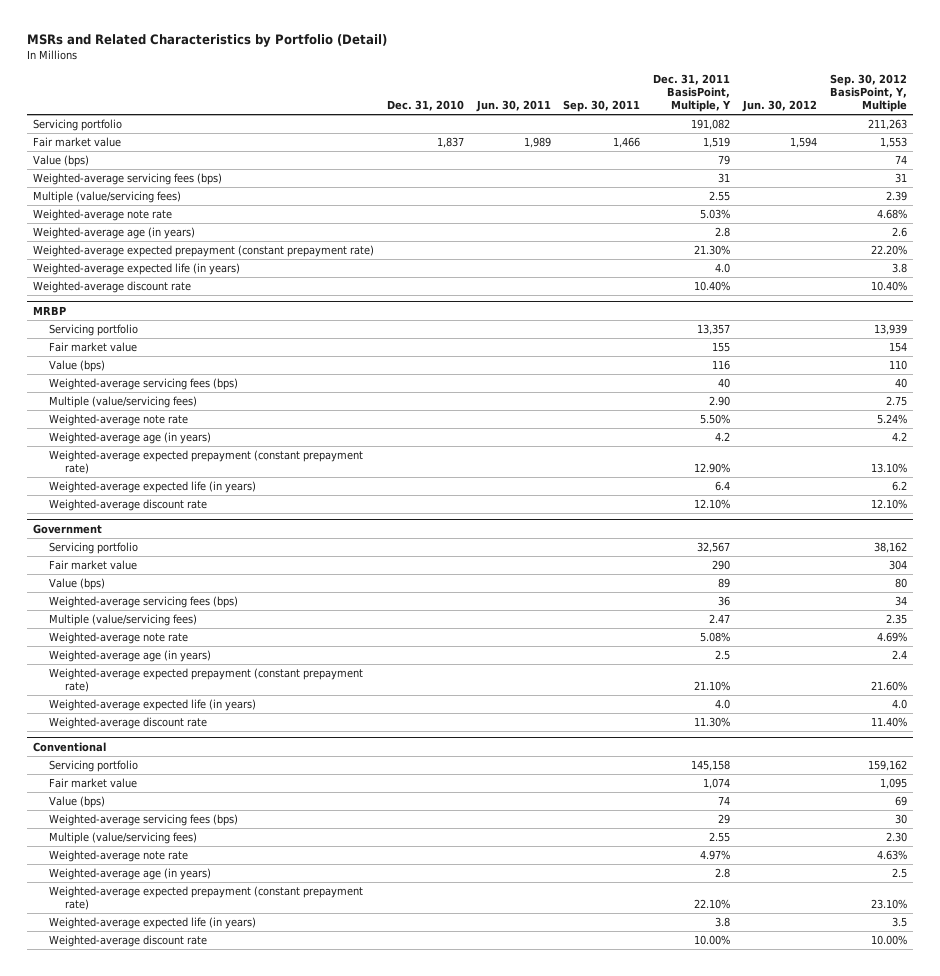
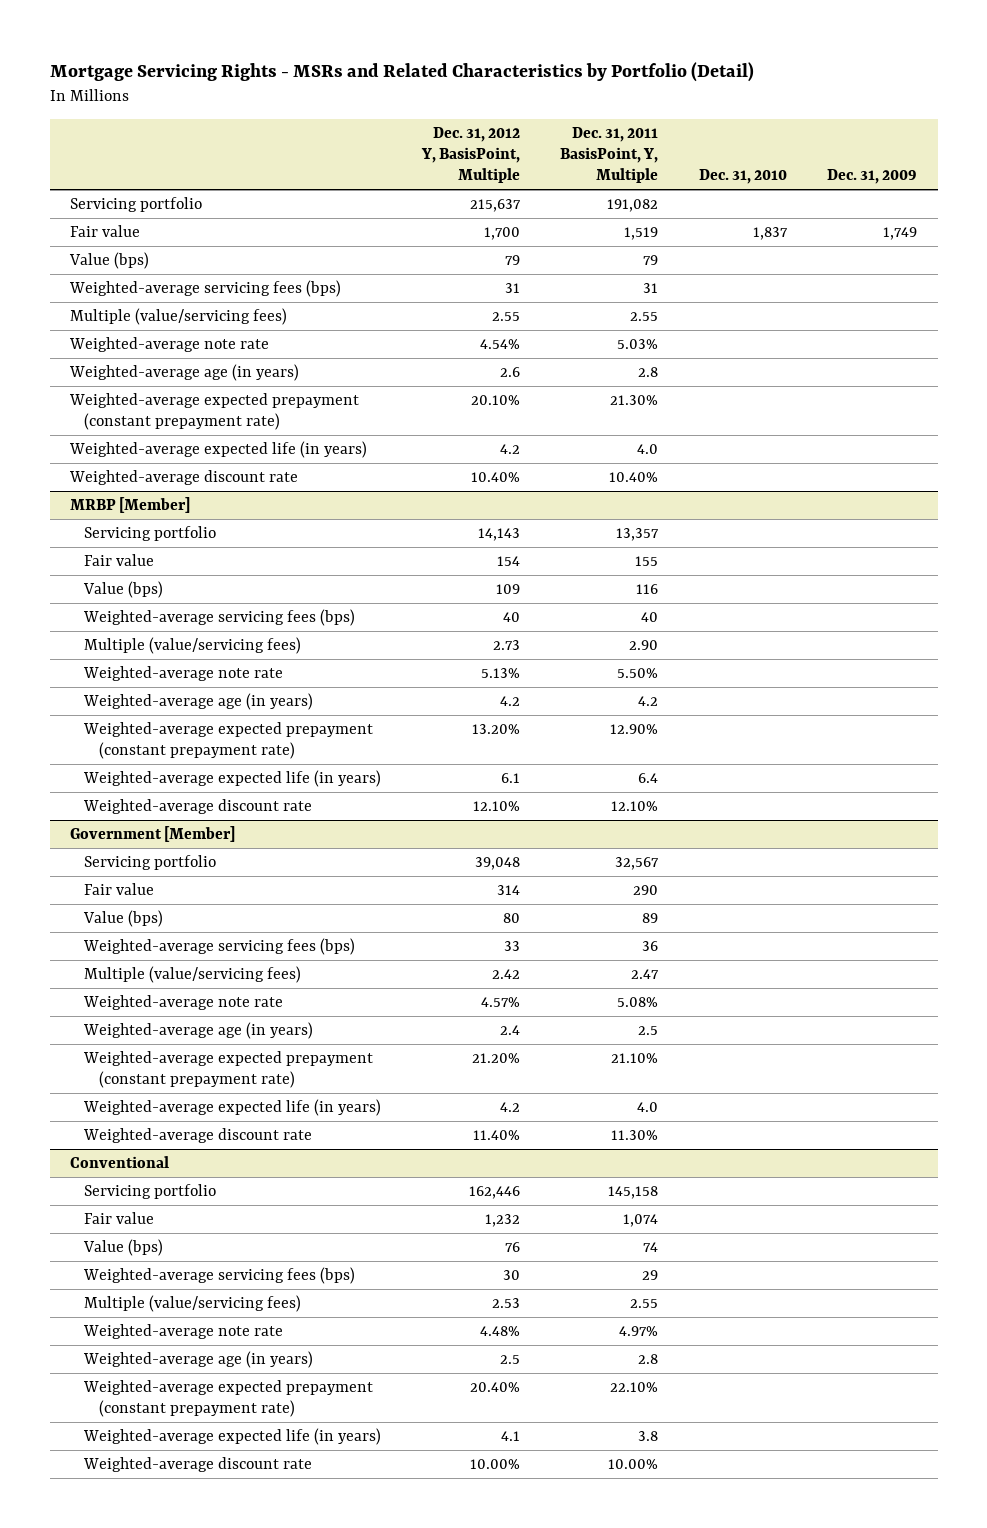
[26,33,387,47] MSRs and Related Characteristics by Portfolio (Detail) -> [49,62,754,83] Mortgage Servicing Rights - MSRs and Related Characteristics by Portfolio (Detail)
[475,99,551,112] Jun. 30, 2011 -> none
[563,99,641,112] Sep. 30, 2011 -> none
[653,73,732,112] Dec. 31, 2011 BasisPoint, Multiple, Y -> none
[742,99,818,112] Jun. 30, 2012 -> none
[829,73,907,112] Sep. 30, 2012 BasisPoint, Y, Multiple -> none
none -> [420,127,520,184] Dec. 31, 2012 Y, BasisPoint, Multiple
none -> [560,127,659,184] Dec. 31, 2011 BasisPoint, Y, Multiple
none -> [827,169,918,185] Dec. 31, 2009
[32,137,121,148] Fair market value -> [69,225,140,238] Fair value
[32,305,66,315] MRBP -> [69,497,190,514] MRBP [Member]
[49,342,138,353] Fair market value -> [84,554,155,567] Fair value
[32,523,102,534] Government -> [69,826,235,843] Government [Member]
[49,560,138,571] Fair market value -> [84,883,155,896] Fair value
[49,778,138,789] Fair market value -> [84,1212,155,1225] Fair value

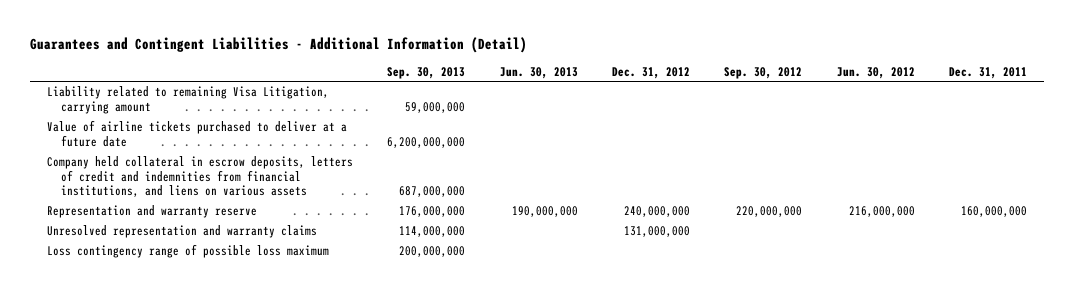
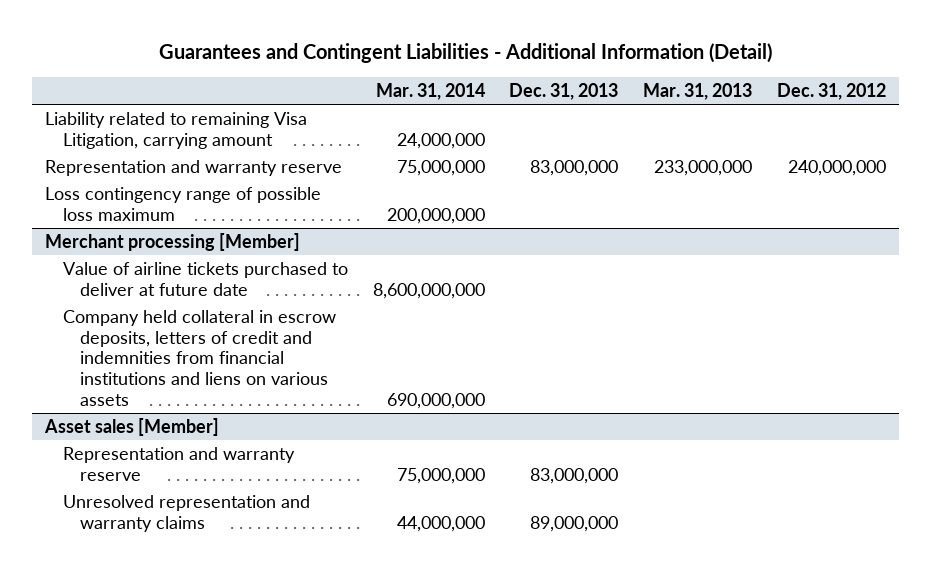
[387,66,466,79] Sep. 30, 2013 -> none
[499,66,578,79] Jun. 30, 2013 -> none
[724,66,803,79] Sep. 30, 2012 -> none
[836,66,915,79] Jun. 30, 2012 -> none
[949,66,1028,79] Dec. 31, 2011 -> none
none -> [375,82,485,100] Mar. 31, 2014
none -> [509,82,619,100] Dec. 31, 2013
none -> [643,82,753,100] Mar. 31, 2013
[46,120,347,147] Value of airline tickets purchased to deliver at a future date -> none
[46,156,353,198] Company held collateral in escrow deposits, letters of credit and indemnities from financial institutions, and liens on various assets -> none
[46,225,317,239] Unresolved representation and warranty claims -> none
none -> [44,232,300,251] Merchant processing [Member]
none -> [62,261,348,296] Value of airline tickets purchased to deliver at future date
none -> [62,309,336,406] Company held collateral in escrow deposits, letters of credit and indemnities from financial institutions and liens on various assets
none -> [43,417,219,436] Asset sales [Member]
none -> [62,446,295,481] Representation and warranty reserve
none -> [62,494,310,532] Unresolved representation and warranty claims

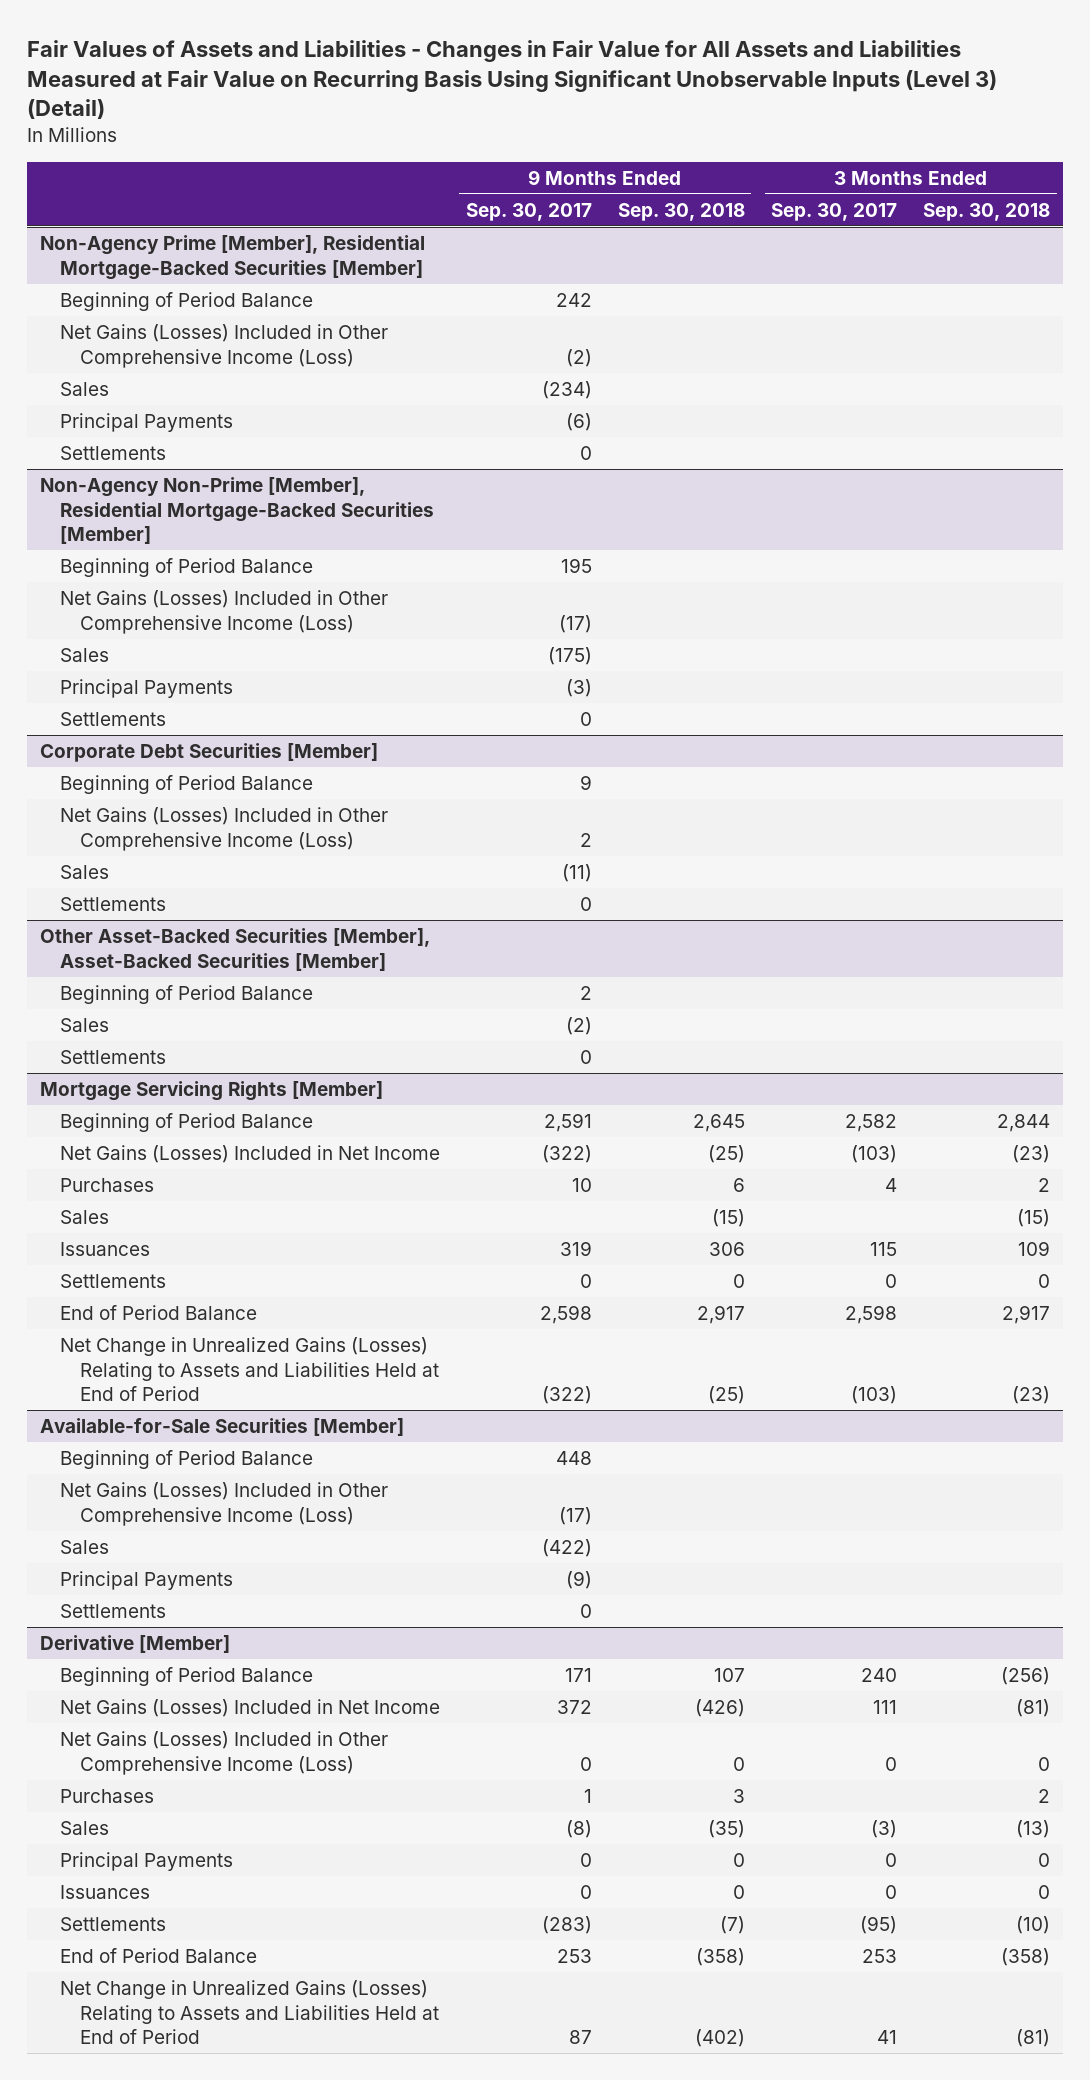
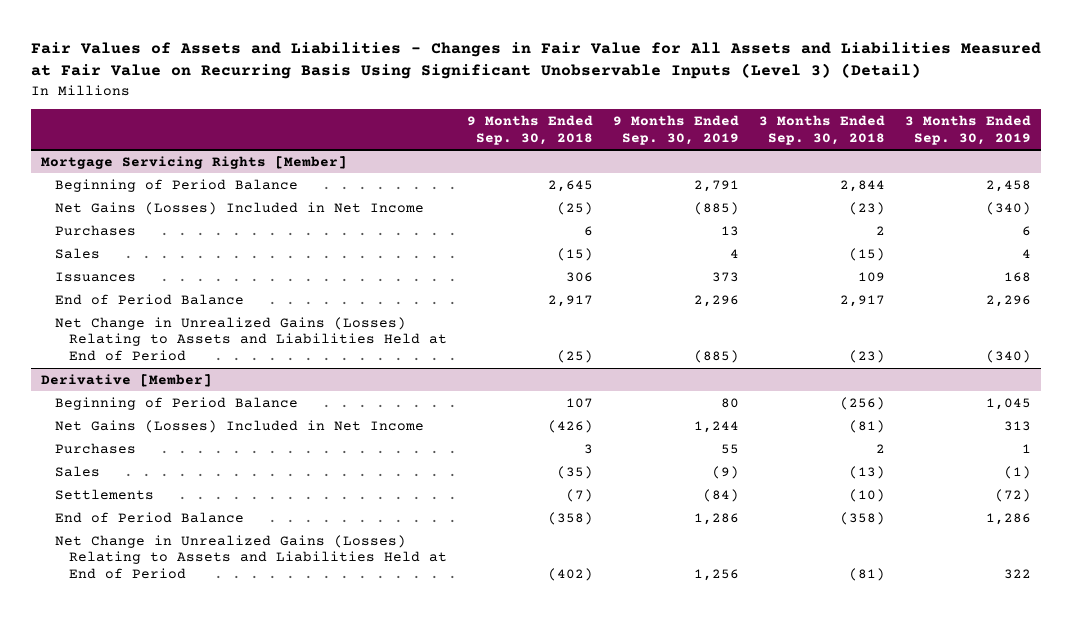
[465,202,592,221] Sep. 30, 2017 -> none
[771,202,898,221] Sep. 30, 2017 -> none
none -> [612,115,739,145] 9 Months Ended Sep. 30, 2019
none -> [905,115,1032,145] 3 Months Ended Sep. 30, 2019
[40,235,426,280] Non-Agency Prime [Member], Residential Mortgage-Backed Securities [Member] -> none
[59,292,313,312] Beginning of Period Balance -> none
[59,324,388,368] Net Gains (Losses) Included in Other Comprehensive Income (Loss) -> none
[59,382,109,397] Sales -> none
[59,413,233,433] Principal Payments -> none
[59,446,166,461] Settlements -> none
[40,477,434,545] Non-Agency Non-Prime [Member], Residential Mortgage-Backed Securities [Member] -> none
[59,558,313,578] Beginning of Period Balance -> none
[59,590,388,634] Net Gains (Losses) Included in Other Comprehensive Income (Loss) -> none
[59,648,109,663] Sales -> none
[59,679,233,699] Principal Payments -> none
[59,712,166,727] Settlements -> none
[40,743,379,763] Corporate Debt Securities [Member] -> none
[59,775,313,795] Beginning of Period Balance -> none
[59,807,388,851] Net Gains (Losses) Included in Other Comprehensive Income (Loss) -> none
[59,865,109,880] Sales -> none
[59,897,166,912] Settlements -> none
[40,928,431,971] Other Asset-Backed Securities [Member], Asset-Backed Securities [Member] -> none
[59,985,313,1005] Beginning of Period Balance -> none
[59,1018,109,1033] Sales -> none
[59,1050,166,1065] Settlements -> none
[59,1274,166,1289] Settlements -> none
[40,1418,405,1437] Available-for-Sale Securities [Member] -> none
[59,1450,313,1470] Beginning of Period Balance -> none
[59,1482,388,1526] Net Gains (Losses) Included in Other Comprehensive Income (Loss) -> none
[59,1540,109,1555] Sales -> none
[59,1571,233,1591] Principal Payments -> none
[59,1604,166,1619] Settlements -> none
[59,1731,388,1775] Net Gains (Losses) Included in Other Comprehensive Income (Loss) -> none
[59,1852,233,1872] Principal Payments -> none
[59,1885,150,1900] Issuances -> none

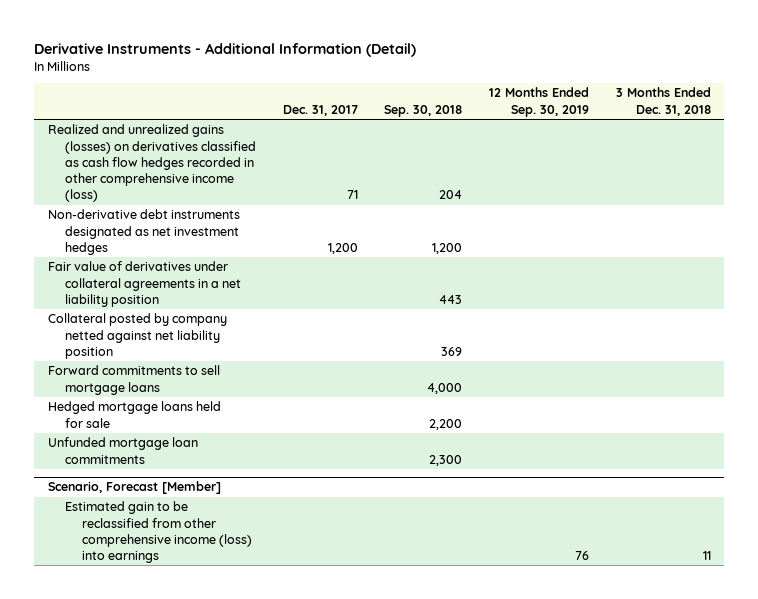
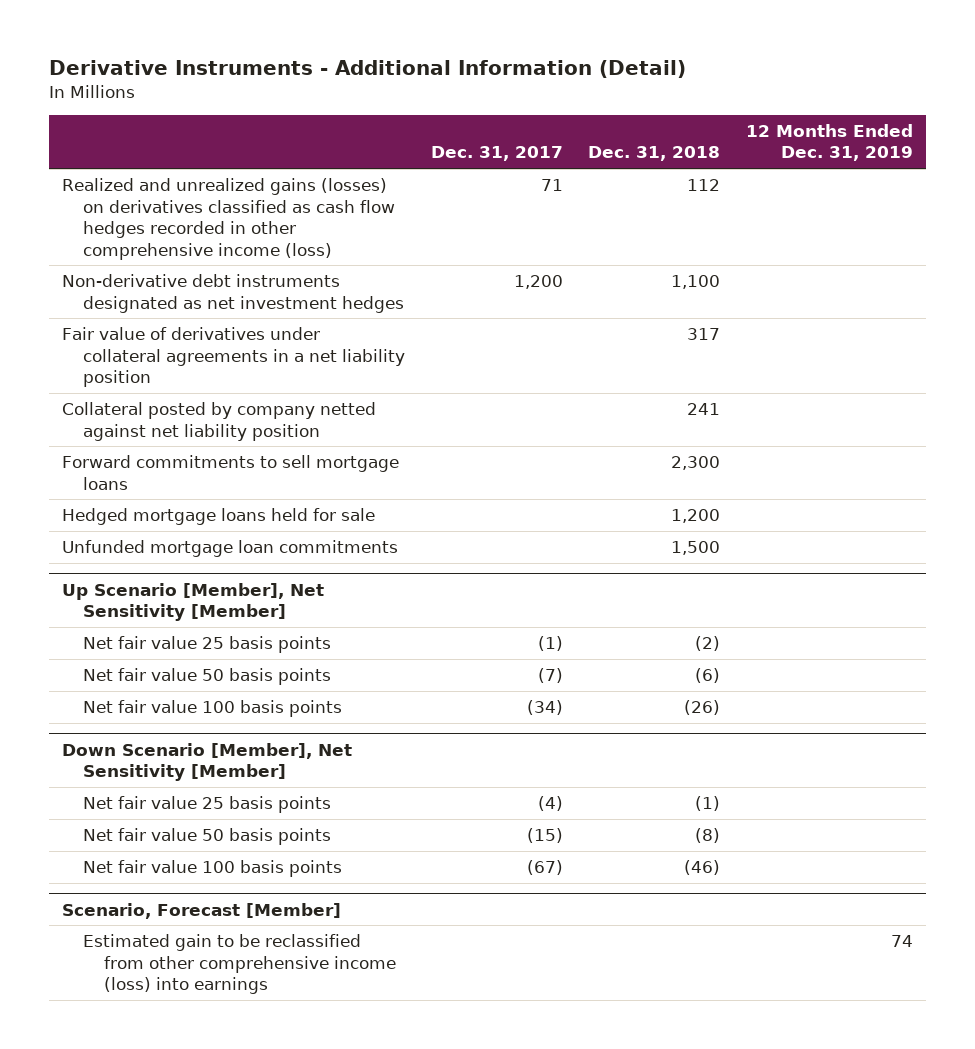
[384,104,463,117] Sep. 30, 2018 -> none
[489,87,590,117] 12 Months Ended Sep. 30, 2019 -> none
[615,87,711,116] 3 Months Ended Dec. 31, 2018 -> none
none -> [588,146,721,162] Dec. 31, 2018
none -> [746,123,914,162] 12 Months Ended Dec. 31, 2019
none -> [62,582,325,622] Up Scenario [Member], Net Sensitivity [Member]
none -> [83,635,332,653] Net fair value 25 basis points
none -> [83,667,332,685] Net fair value 50 basis points
none -> [83,699,343,717] Net fair value 100 basis points
none -> [62,742,353,782] Down Scenario [Member], Net Sensitivity [Member]
none -> [83,795,332,813] Net fair value 25 basis points
none -> [83,827,332,845] Net fair value 50 basis points
none -> [83,859,343,877] Net fair value 100 basis points

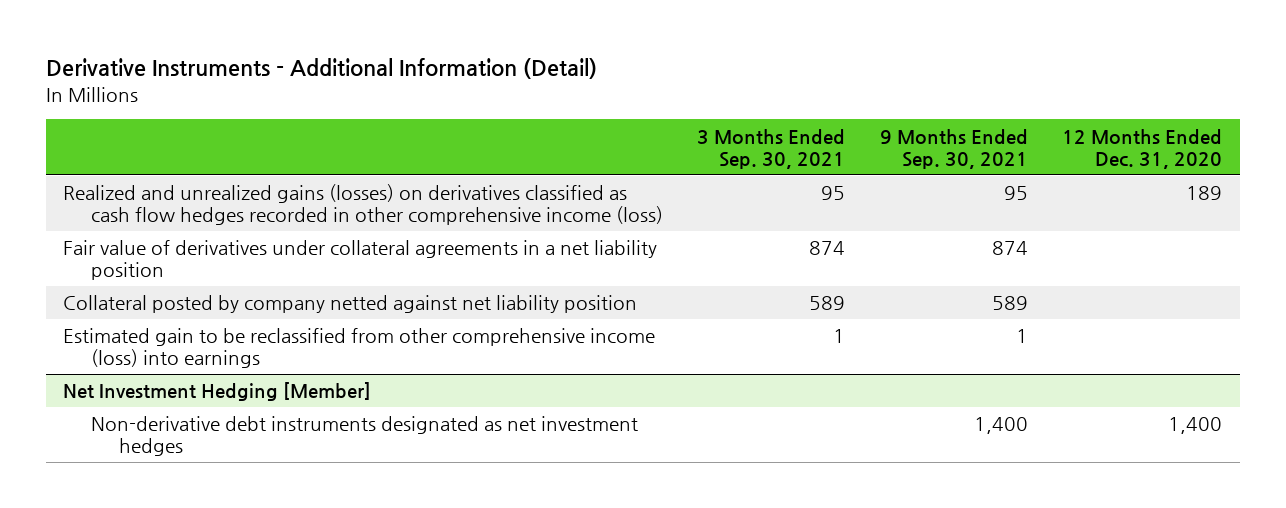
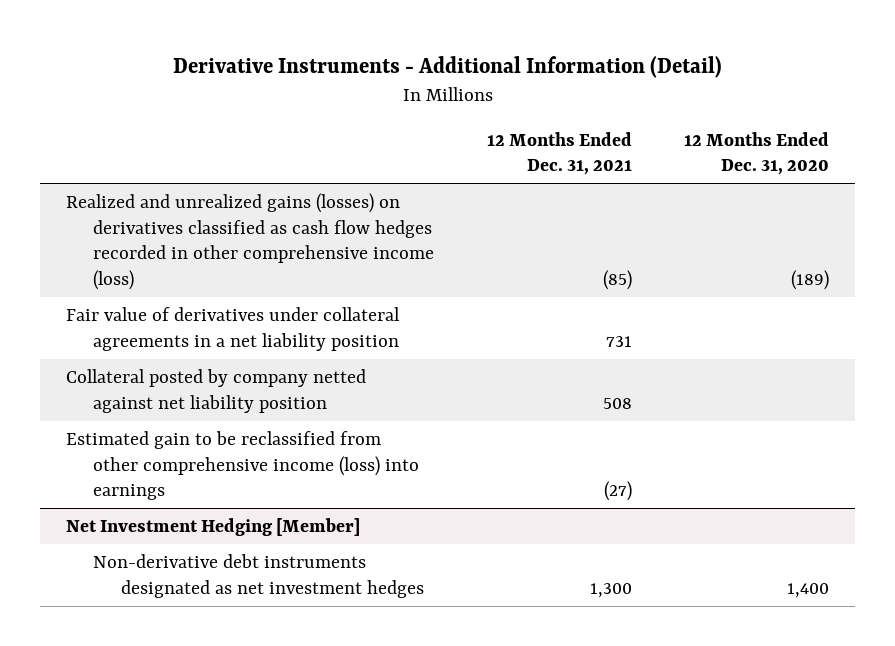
[697,128,846,169] 3 Months Ended Sep. 30, 2021 -> none
[879,128,1028,169] 9 Months Ended Sep. 30, 2021 -> none
none -> [486,131,632,176] 12 Months Ended Dec. 31, 2021
[1186,186,1223,201] 189 -> [790,269,829,290] (189)

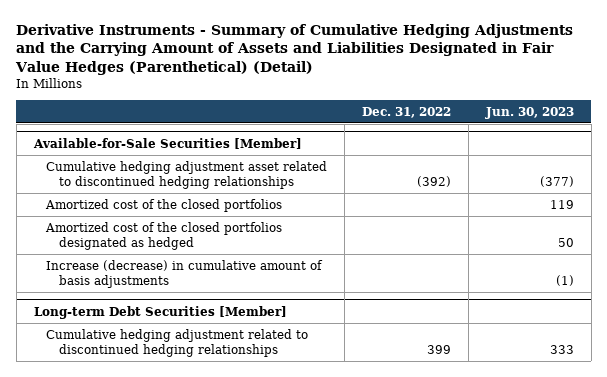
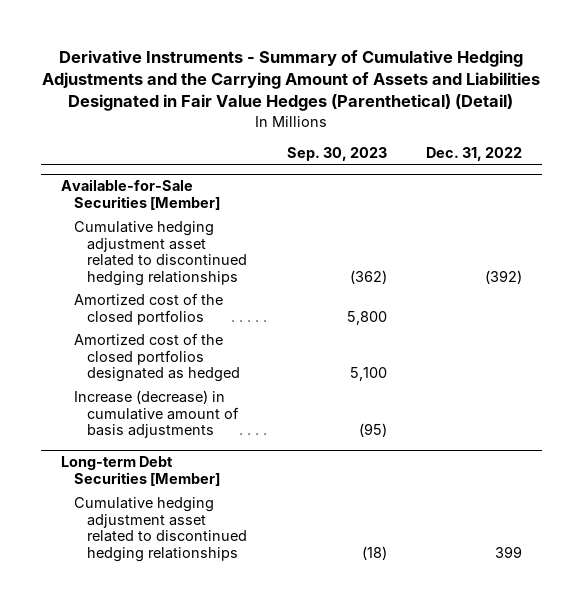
[484,106,574,119] Jun. 30, 2023 -> none
none -> [286,147,387,162] Sep. 30, 2023
[46,328,309,358] Cumulative hedging adjustment related to discontinued hedging relationships -> [73,497,248,562] Cumulative hedging adjustment asset related to discontinued hedging relationships

